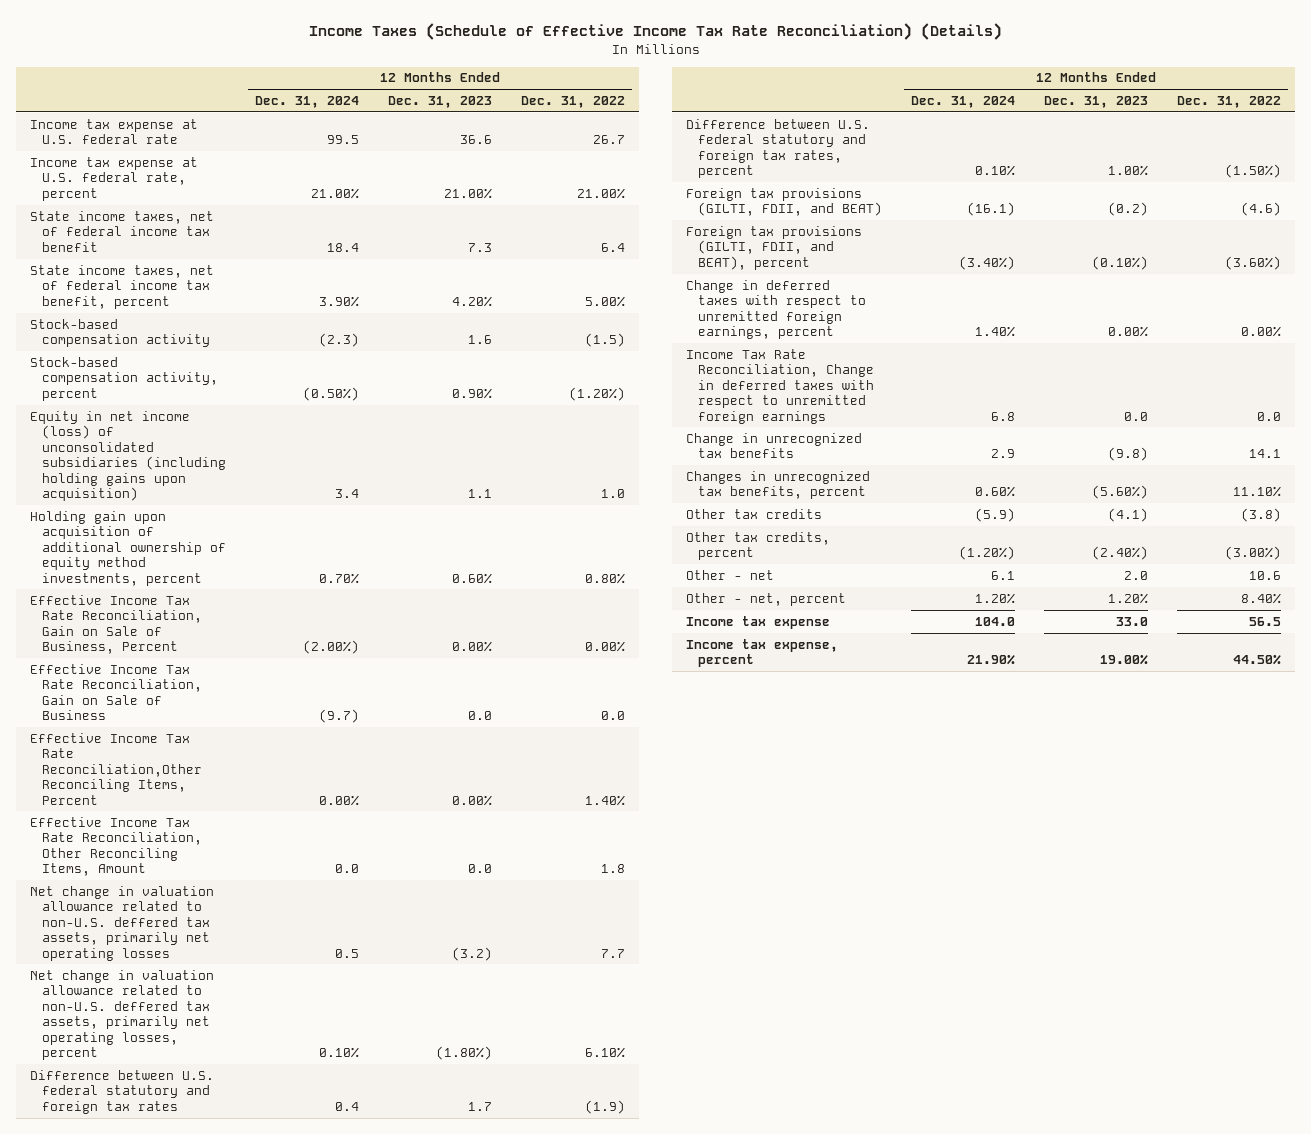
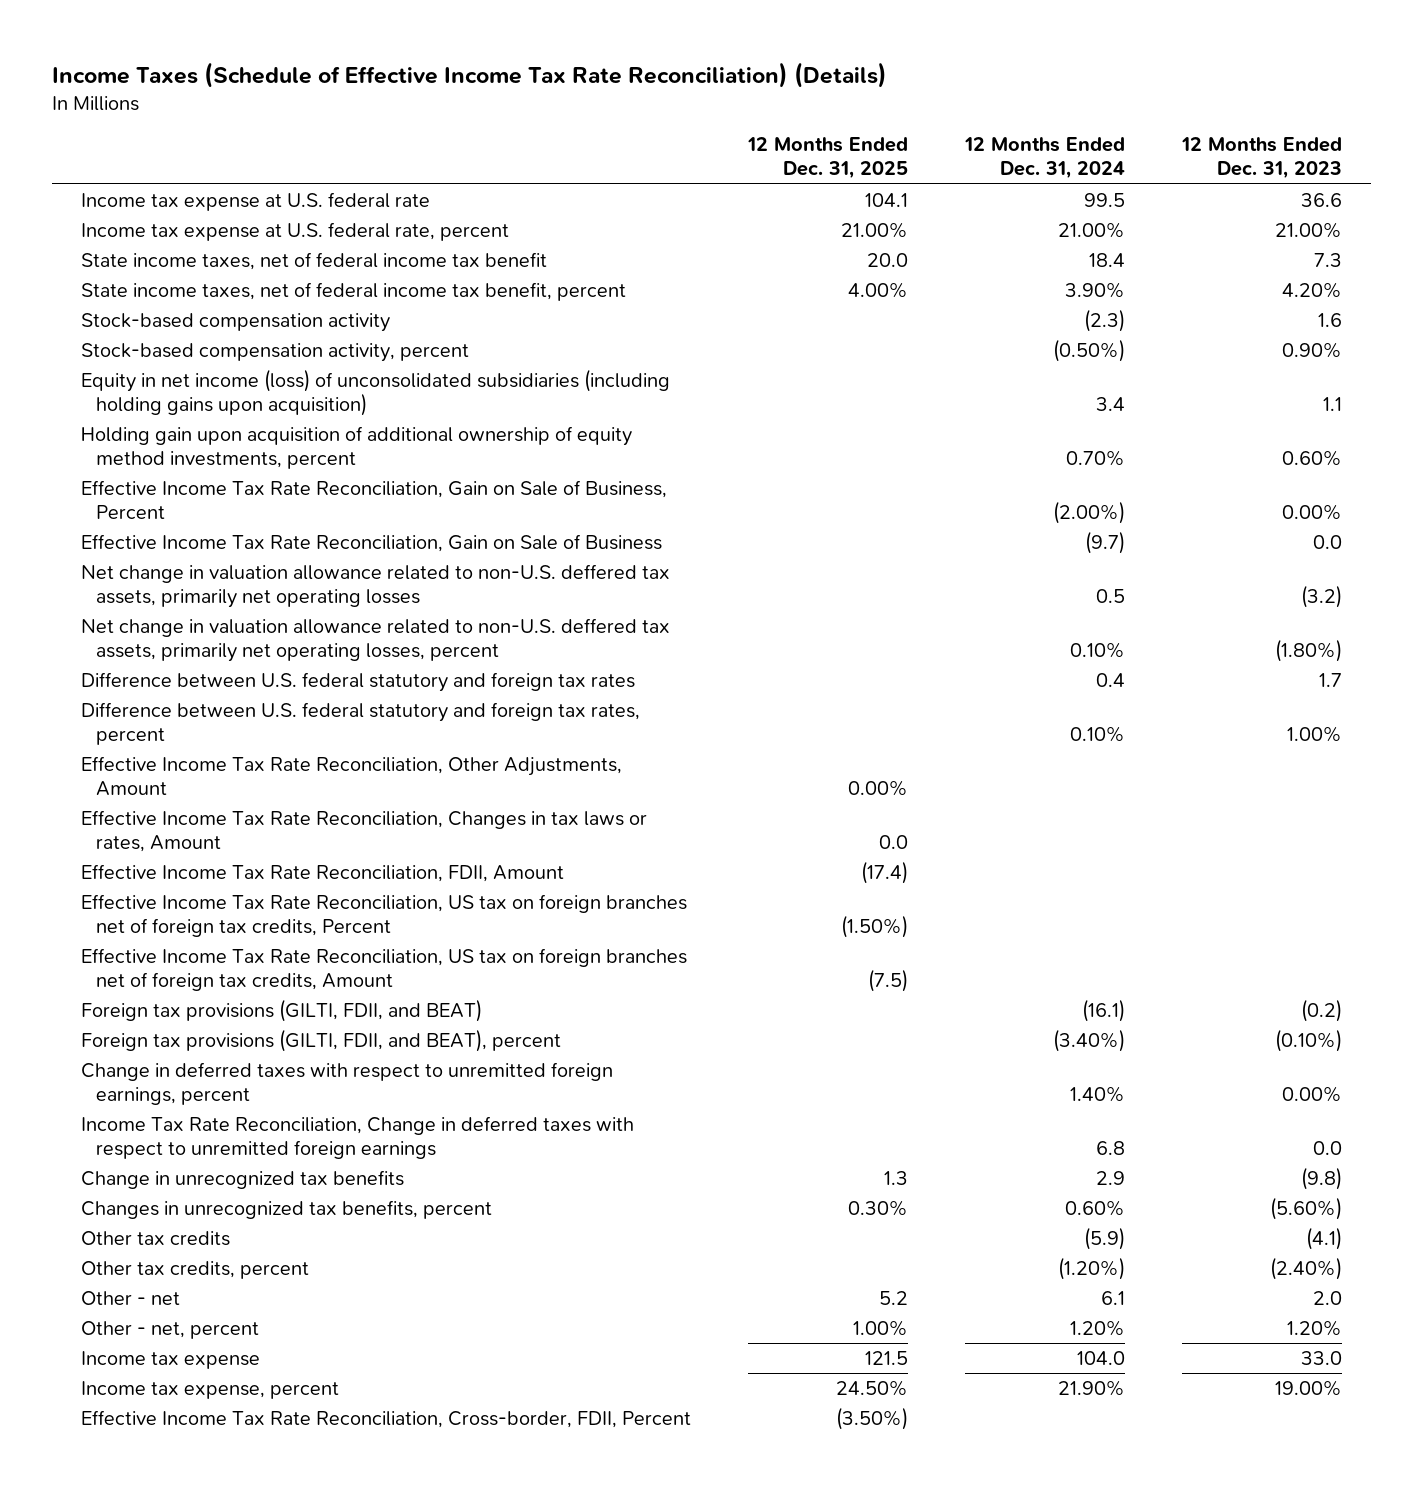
[520,96,625,109] Dec. 31, 2022 -> none
none -> [747,137,909,180] 12 Months Ended Dec. 31, 2025
[30,732,203,805] Effective Income Tax Rate Reconciliation,Other Reconciling Items, Percent -> none
[30,816,203,877] Effective Income Tax Rate Reconciliation, Other Reconciling Items, Amount -> none
none -> [80,755,622,796] Effective Income Tax Rate Reconciliation, Other Adjustments, Amount
none -> [80,809,647,852] Effective Income Tax Rate Reconciliation, Changes in tax laws or rates, Amount
none -> [80,863,564,882] Effective Income Tax Rate Reconciliation, FDII, Amount
none -> [80,893,687,937] Effective Income Tax Rate Reconciliation, US tax on foreign branches net of foreign tax credits, Percent
none -> [80,947,687,991] Effective Income Tax Rate Reconciliation, US tax on foreign branches net of foreign tax credits, Amount
none -> [80,1409,691,1428] Effective Income Tax Rate Reconciliation, Cross-border, FDII, Percent

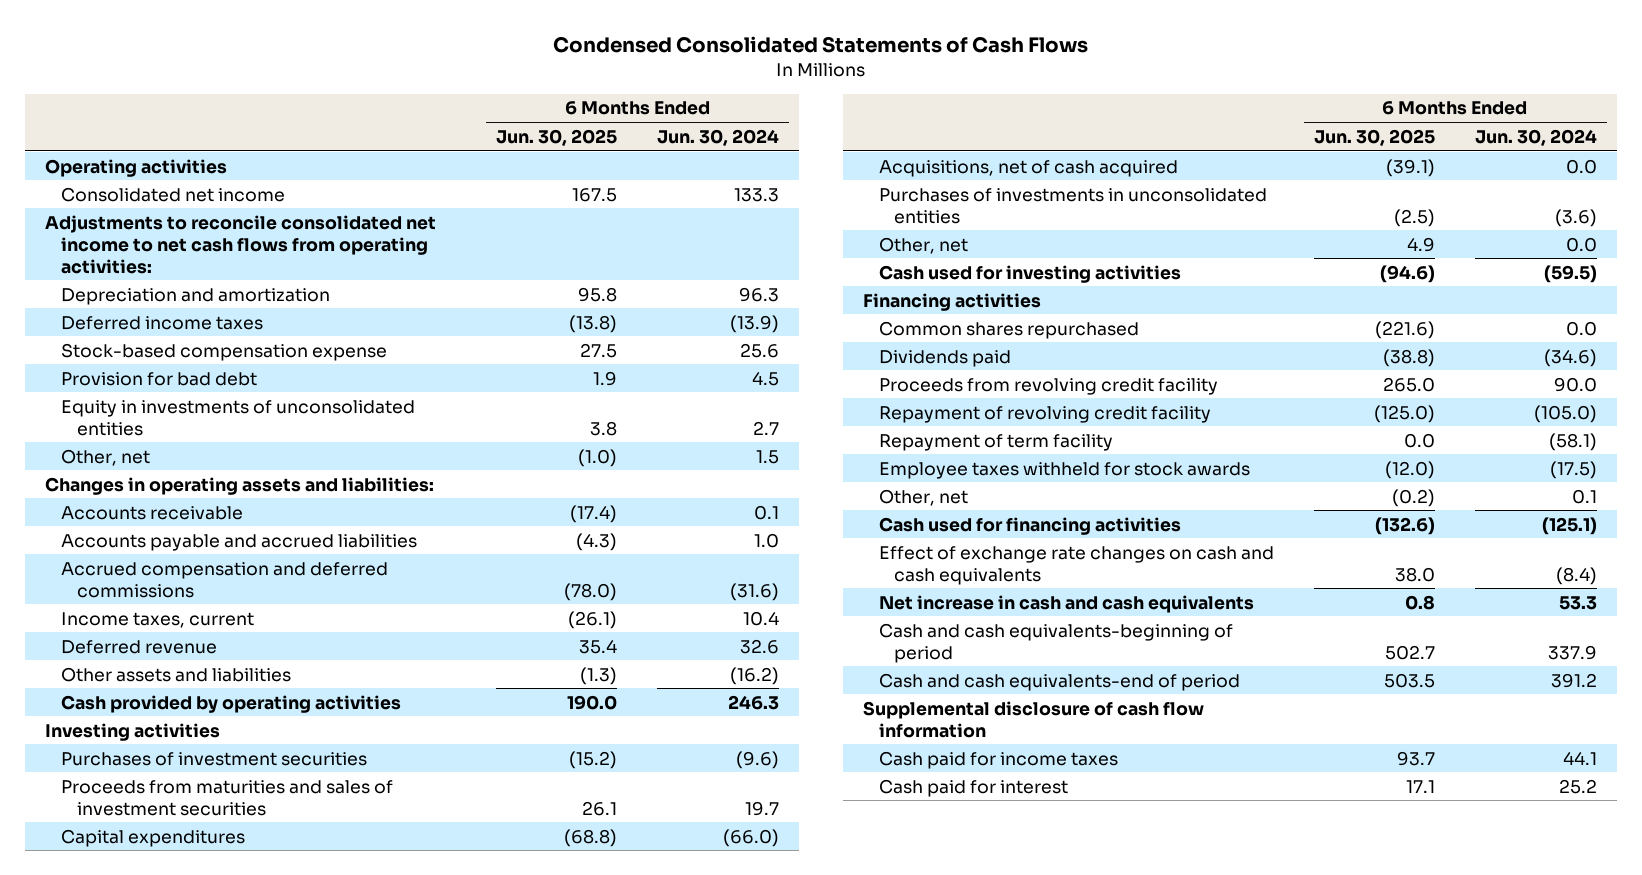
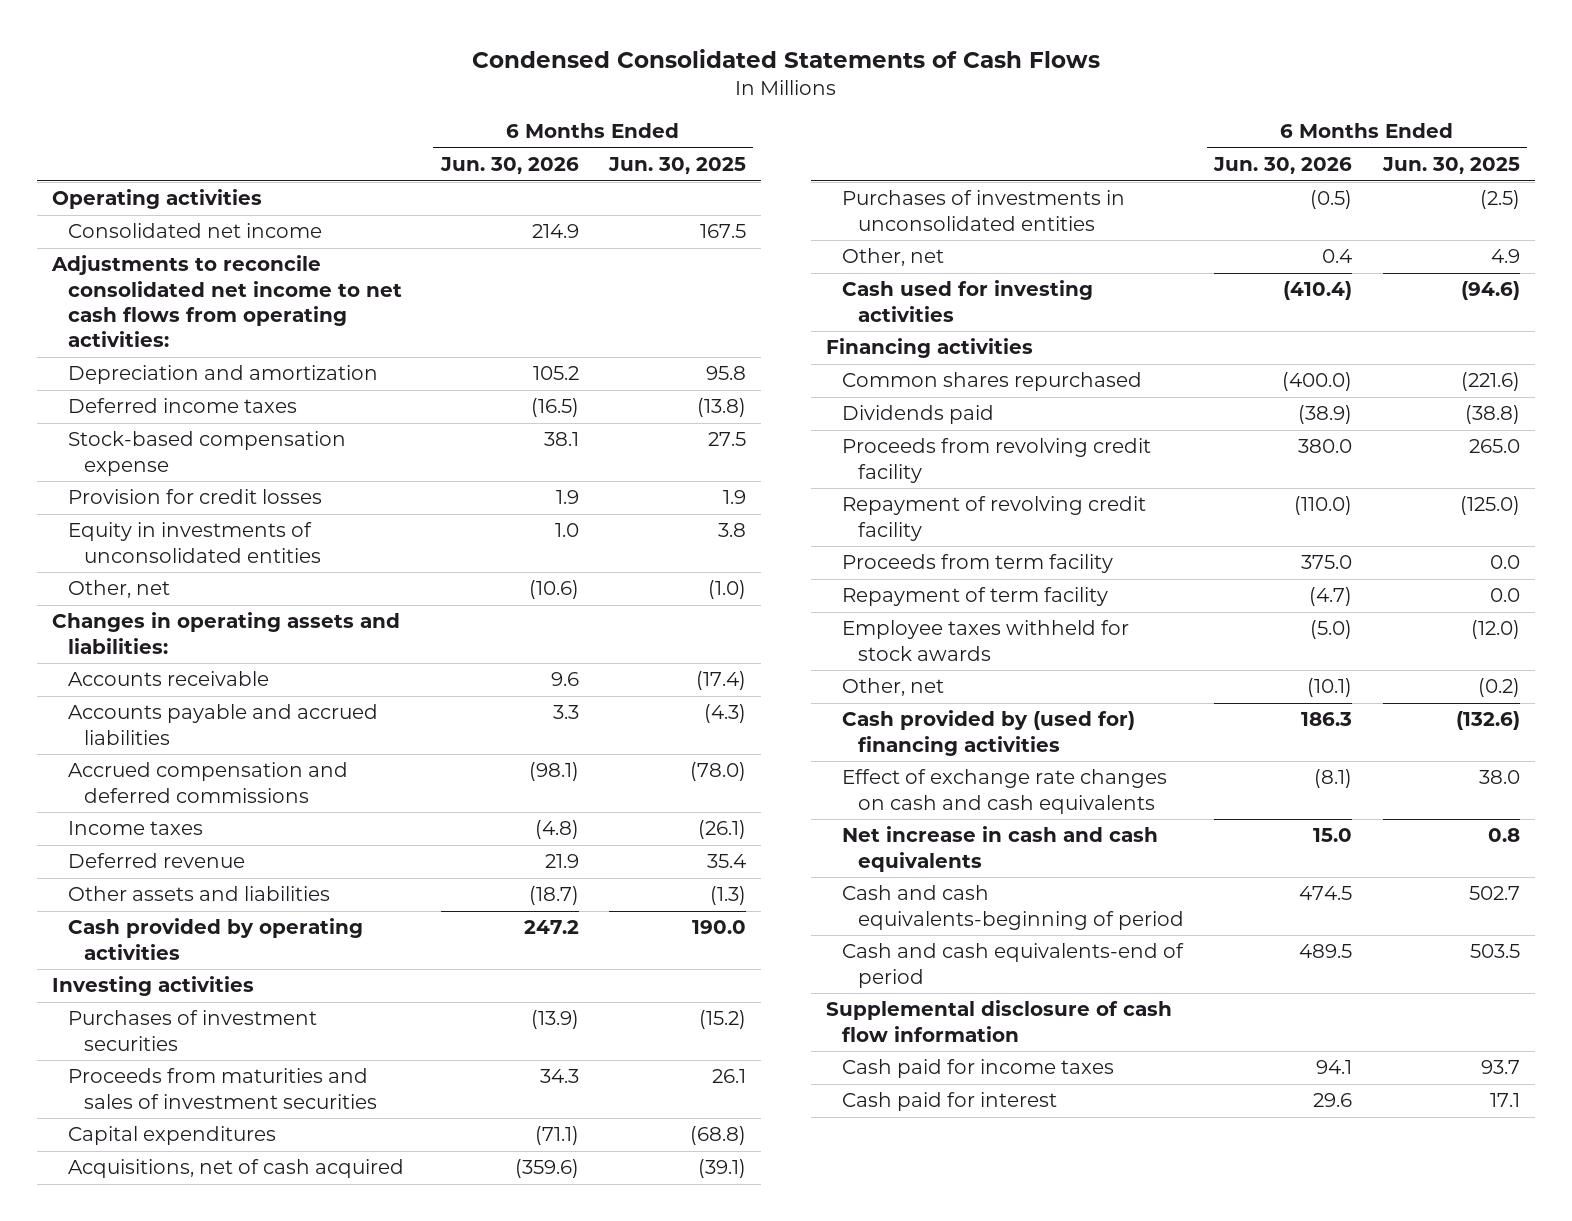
[657,128,780,146] Jun. 30, 2024 -> none
none -> [439,157,579,175] Jun. 30, 2026
[60,371,257,386] Provision for bad debt -> [68,489,323,505] Provision for credit losses
[60,611,254,628] Income taxes, current -> [68,821,204,836] Income taxes
none -> [842,554,1114,574] Proceeds from term facility
[878,516,1181,535] Cash used for financing activities -> [842,710,1136,756] Cash provided by (used for) financing activities

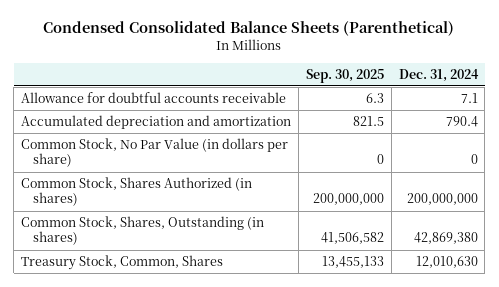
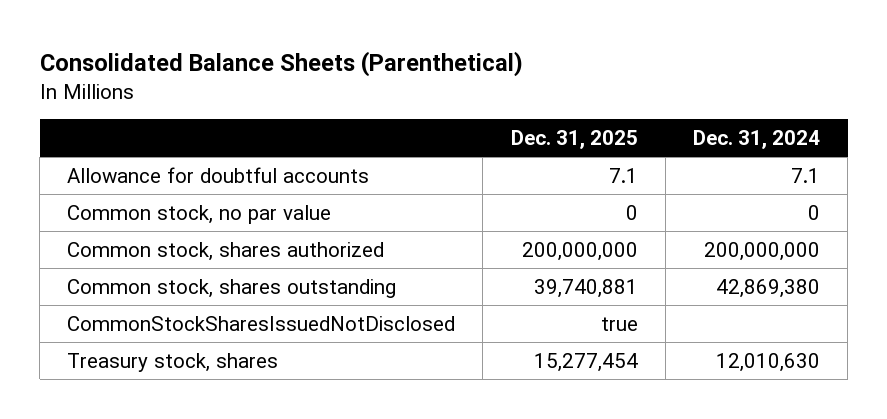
[43,21,455,37] Condensed Consolidated Balance Sheets (Parenthetical) -> [39,51,523,78] Consolidated Balance Sheets (Parenthetical)
[305,68,384,83] Sep. 30, 2025 -> none
none -> [510,129,638,149] Dec. 31, 2025
[21,115,292,130] Accumulated depreciation and amortization -> none
[21,92,287,104] Allowance for doubtful accounts receivable -> [67,166,370,183] Allowance for doubtful accounts
[21,138,289,168] Common Stock, No Par Value (in dollars per share) -> [67,204,332,224] Common stock, no par value
[21,177,253,207] Common Stock, Shares Authorized (in shares) -> [67,241,385,261] Common stock, shares authorized
[21,216,265,246] Common Stock, Shares, Outstanding (in shares) -> [67,278,397,298] Common stock, shares outstanding
none -> [67,315,456,331] CommonStockSharesIssuedNotDisclosed
[21,255,224,271] Treasury Stock, Common, Shares -> [67,352,279,372] Treasury stock, shares

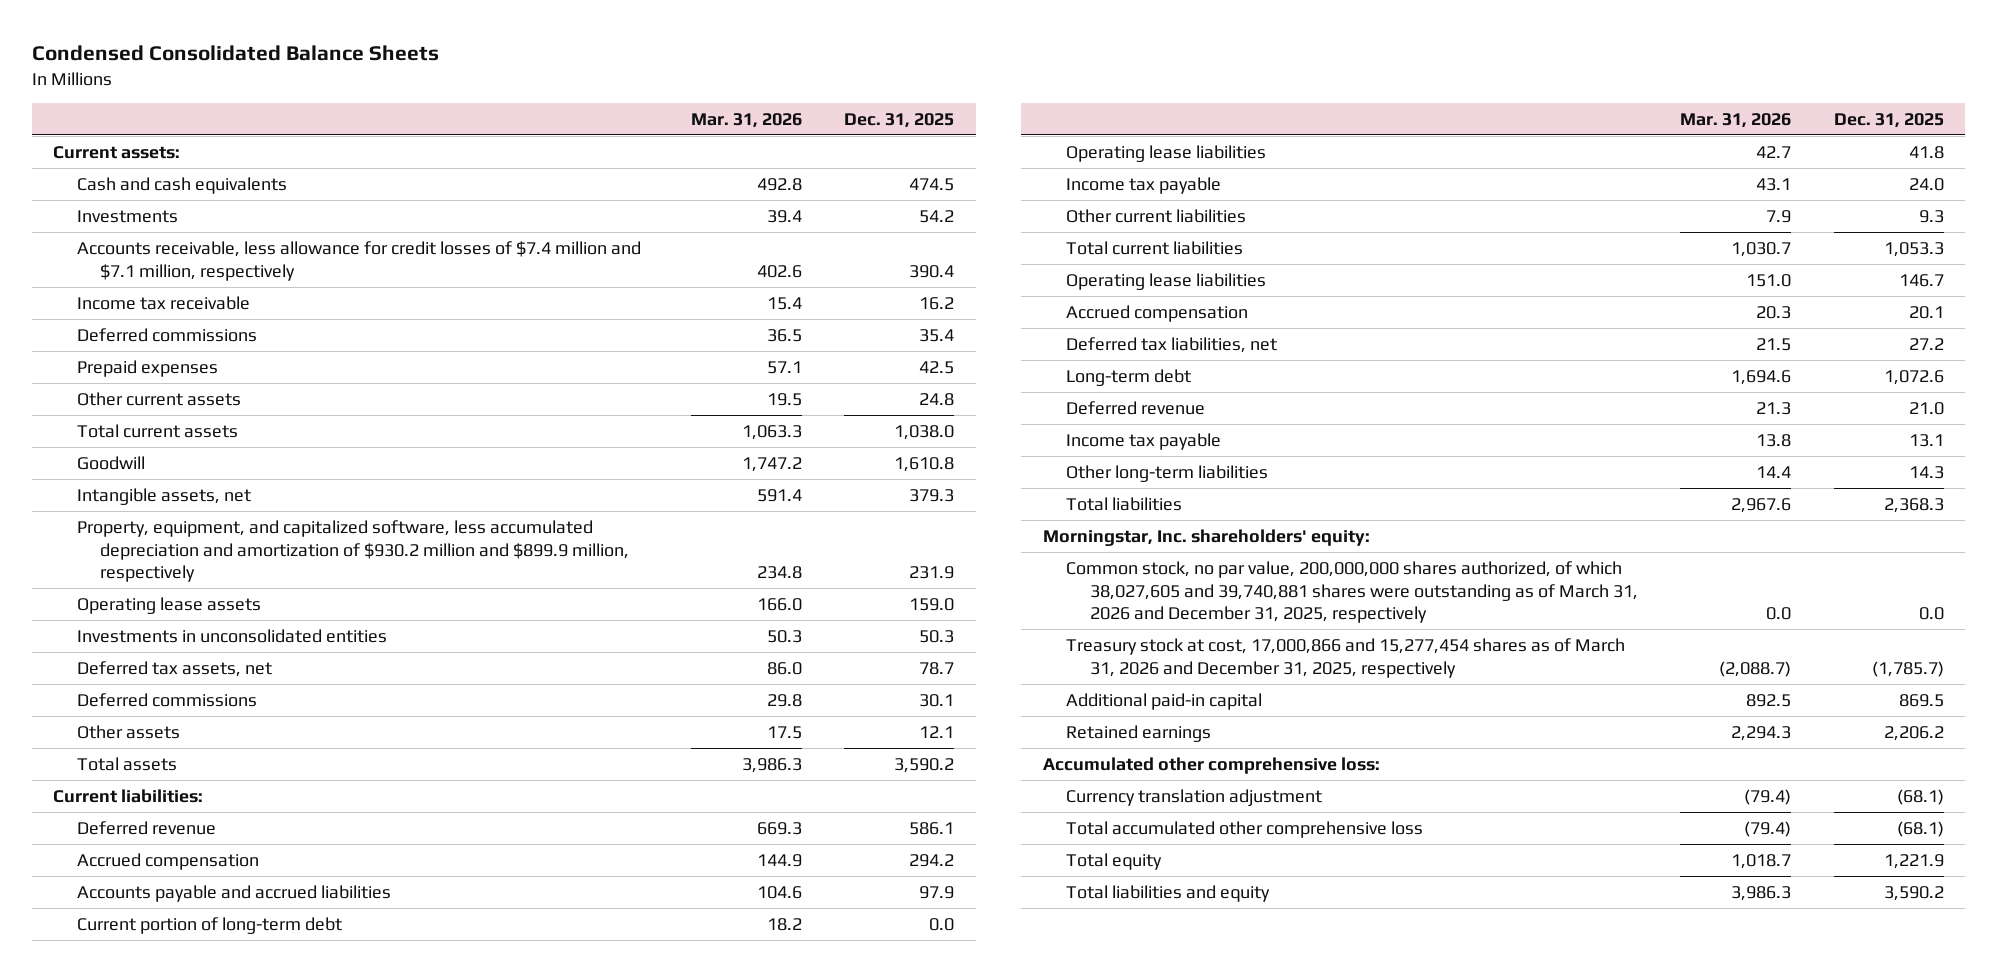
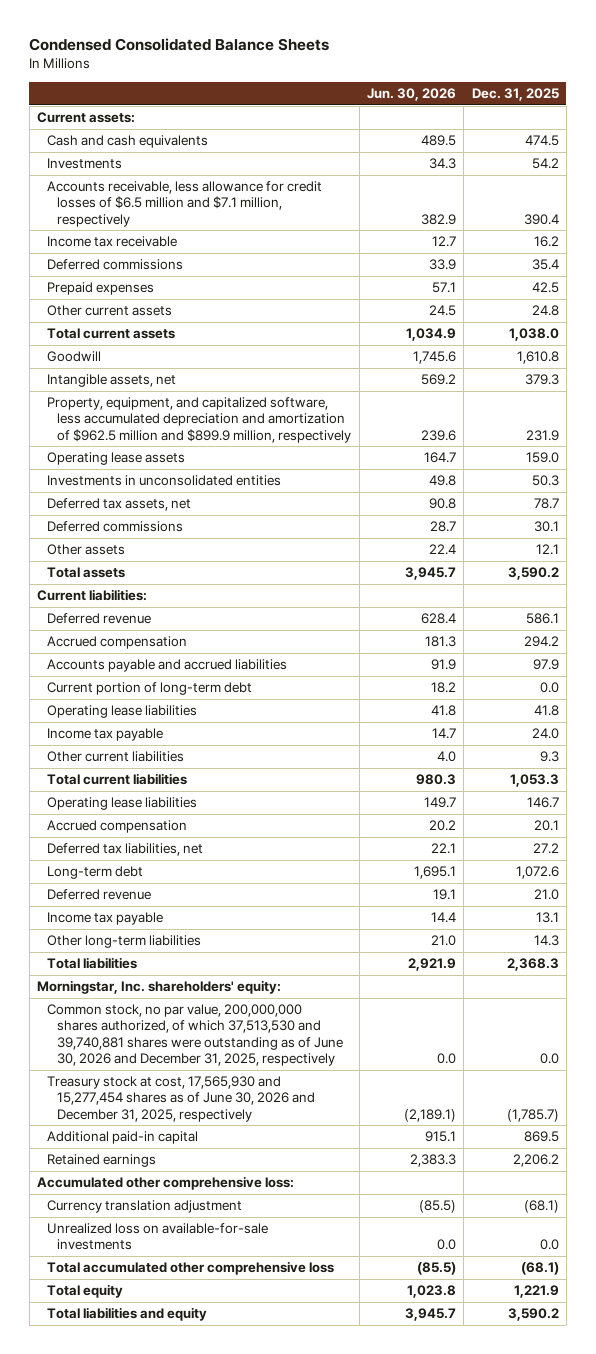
[690,112,802,128] Mar. 31, 2026 -> none
none -> [367,88,457,102] Jun. 30, 2026
[76,240,641,281] Accounts receivable, less allowance for credit losses of $7.4 million and $7.1 million, respectively -> [47,181,323,227] Accounts receivable, less allowance for credit losses of $6.5 million and $7.1 million, respectively
[76,519,630,583] Property, equipment, and capitalized software, less accumulated depreciation and amortization of $930.2 million and $899.9 million, respectively -> [47,397,352,443] Property, equipment, and capitalized software, less accumulated depreciation and amortization of $962.5 million and $899.9 million, respectively
[1066,560,1638,624] Common stock, no par value, 200,000,000 shares authorized, of which 38,027,605 and 39,740,881 shares were outstanding as of March 31, 2026 and December 31, 2025, respectively -> [47,1004,344,1066] Common stock, no par value, 200,000,000 shares authorized, of which 37,513,530 and 39,740,881 shares were outstanding as of June 30, 2026 and December 31, 2025, respectively
[1066,637,1626,678] Treasury stock at cost, 17,000,866 and 15,277,454 shares as of March 31, 2026 and December 31, 2025, respectively -> [47,1076,316,1122] Treasury stock at cost, 17,565,930 and 15,277,454 shares as of June 30, 2026 and December 31, 2025, respectively
none -> [47,1223,269,1251] Unrealized loss on available-for-sale investments

